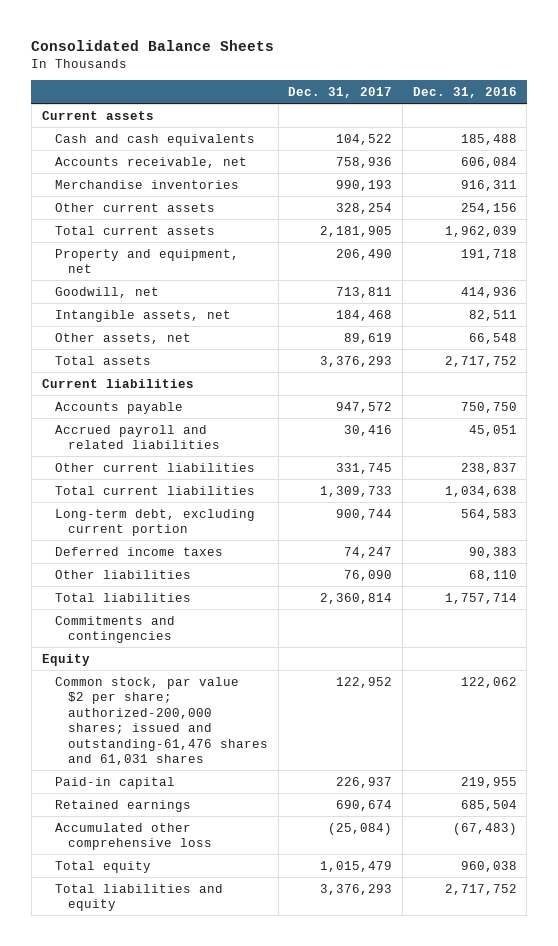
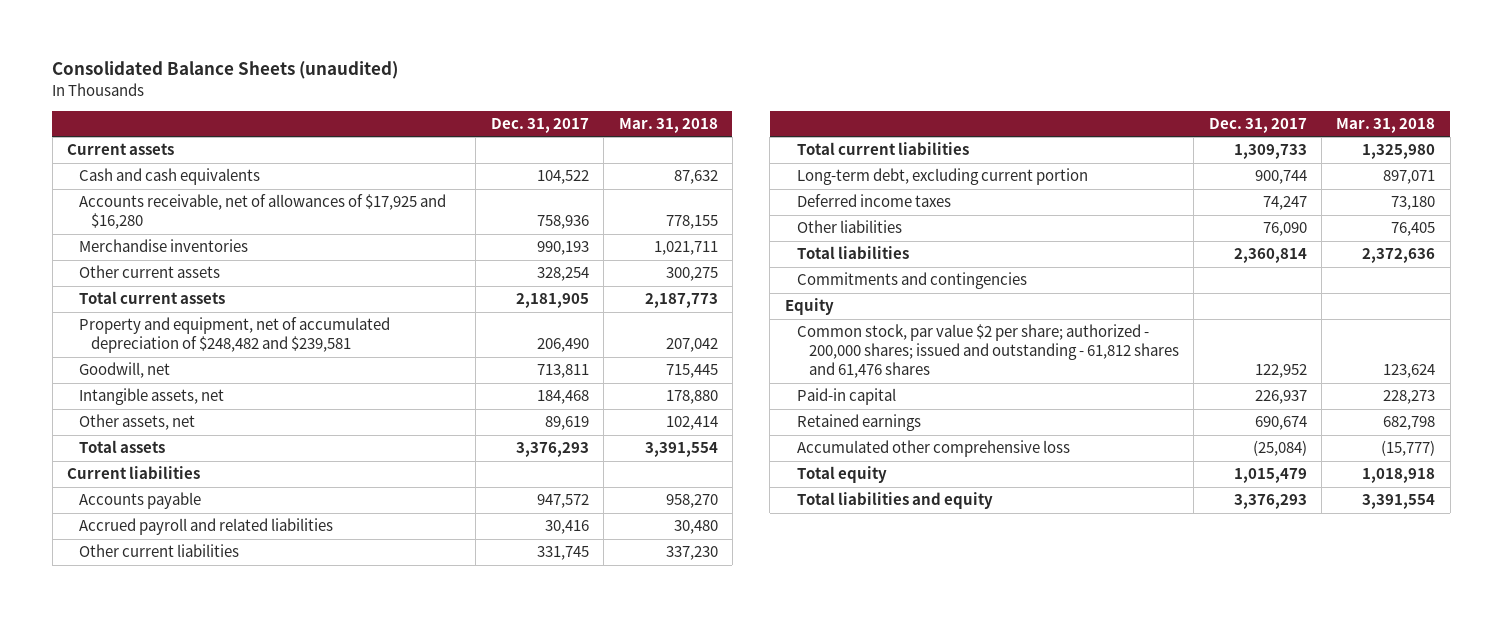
[31,39,275,51] Consolidated Balance Sheets -> [52,61,399,80] Consolidated Balance Sheets (unaudited)
[412,86,517,98] Dec. 31, 2016 -> none
none -> [618,117,718,133] Mar. 31, 2018
[54,156,247,168] Accounts receivable, net -> [79,194,447,230] Accounts receivable, net of allowances of $17,925 and $16,280
[54,248,239,274] Property and equipment, net -> [79,317,391,354] Property and equipment, net of accumulated depreciation of $248,482 and $239,581
[54,676,268,766] Common stock, par value $2 per share; authorized-200,000 shares; issued and outstanding-61,476 shares and 61,031 shares -> [796,324,1179,379] Common stock, par value $2 per share; authorized - 200,000 shares; issued and outstanding - 61,812 shares and 61,476 shares

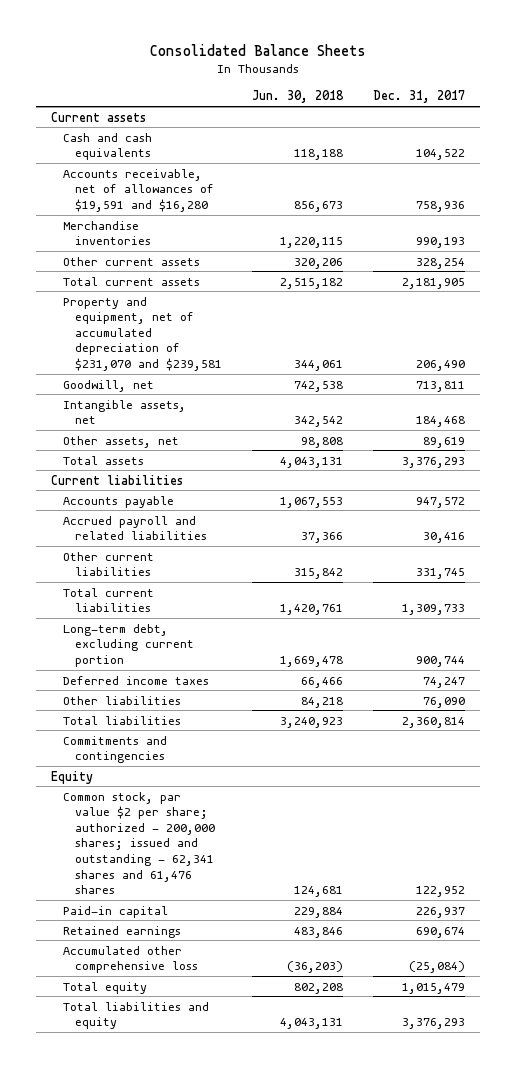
[52,61,399,80] Consolidated Balance Sheets (unaudited) -> [150,43,367,56] Consolidated Balance Sheets
[618,117,718,133] Mar. 31, 2018 -> none
none -> [252,90,345,104] Jun. 30, 2018
[79,194,447,230] Accounts receivable, net of allowances of $17,925 and $16,280 -> [63,168,215,212] Accounts receivable, net of allowances of $19,591 and $16,280
[79,317,391,354] Property and equipment, net of accumulated depreciation of $248,482 and $239,581 -> [63,296,223,372] Property and equipment, net of accumulated depreciation of $231,070 and $239,581
[796,324,1179,379] Common stock, par value $2 per share; authorized - 200,000 shares; issued and outstanding - 61,812 shares and 61,476 shares -> [63,791,216,895] Common stock, par value $2 per share; authorized - 200,000 shares; issued and outstanding - 62,341 shares and 61,476 shares

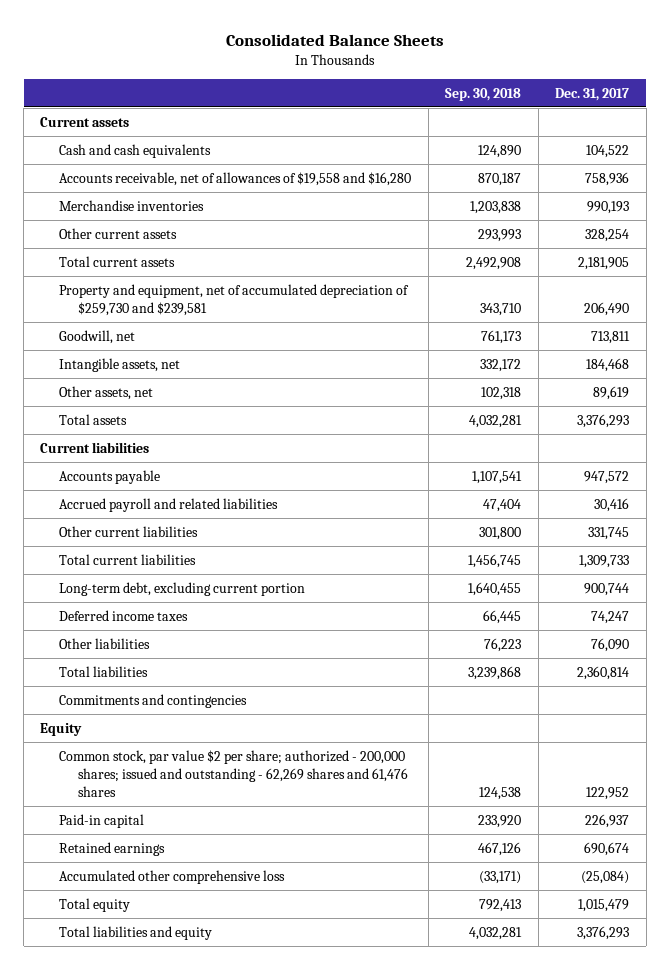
[252,90,345,104] Jun. 30, 2018 -> none
none -> [445,87,522,101] Sep. 30, 2018
[63,168,215,212] Accounts receivable, net of allowances of $19,591 and $16,280 -> [59,171,412,186] Accounts receivable, net of allowances of $19,558 and $16,280
[63,296,223,372] Property and equipment, net of accumulated depreciation of $231,070 and $239,581 -> [59,283,410,316] Property and equipment, net of accumulated depreciation of $259,730 and $239,581
[63,791,216,895] Common stock, par value $2 per share; authorized - 200,000 shares; issued and outstanding - 62,341 shares and 61,476 shares -> [59,749,409,798] Common stock, par value $2 per share; authorized - 200,000 shares; issued and outstanding - 62,269 shares and 61,476 shares

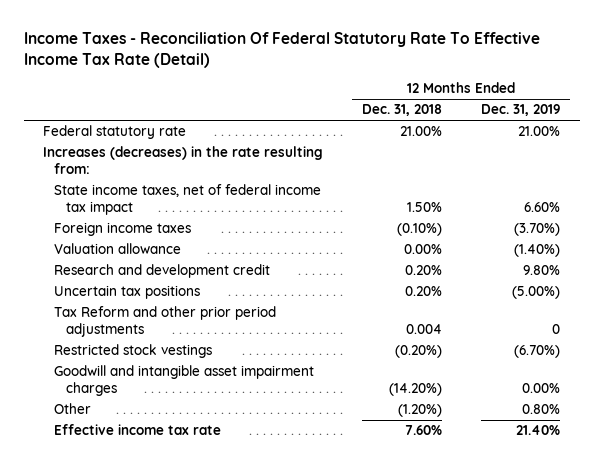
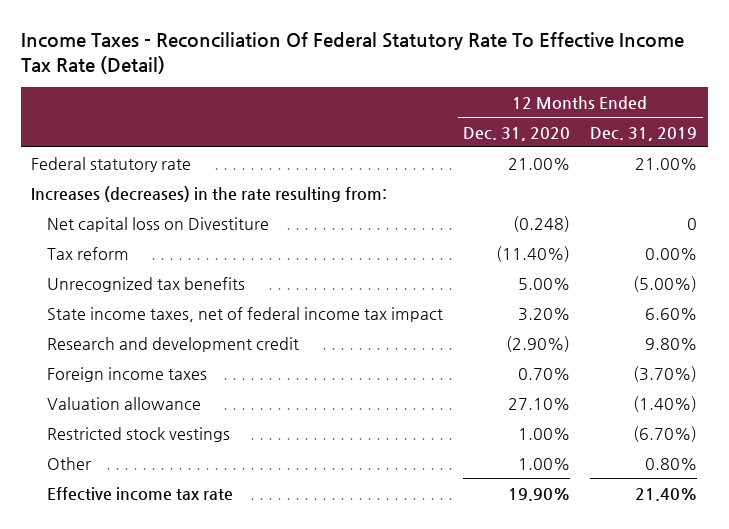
[362,104,443,117] Dec. 31, 2018 -> none
none -> [462,126,570,141] Dec. 31, 2020
none -> [46,216,269,232] Net capital loss on Divestiture
none -> [46,246,129,260] Tax reform
none -> [46,276,245,292] Unrecognized tax benefits
[54,264,271,279] Research and development credit -> [46,336,299,352] Research and development credit
[54,285,201,300] Uncertain tax positions -> none
[54,306,277,338] Tax Reform and other prior period adjustments -> none
[54,365,315,397] Goodwill and intangible asset impairment charges -> none

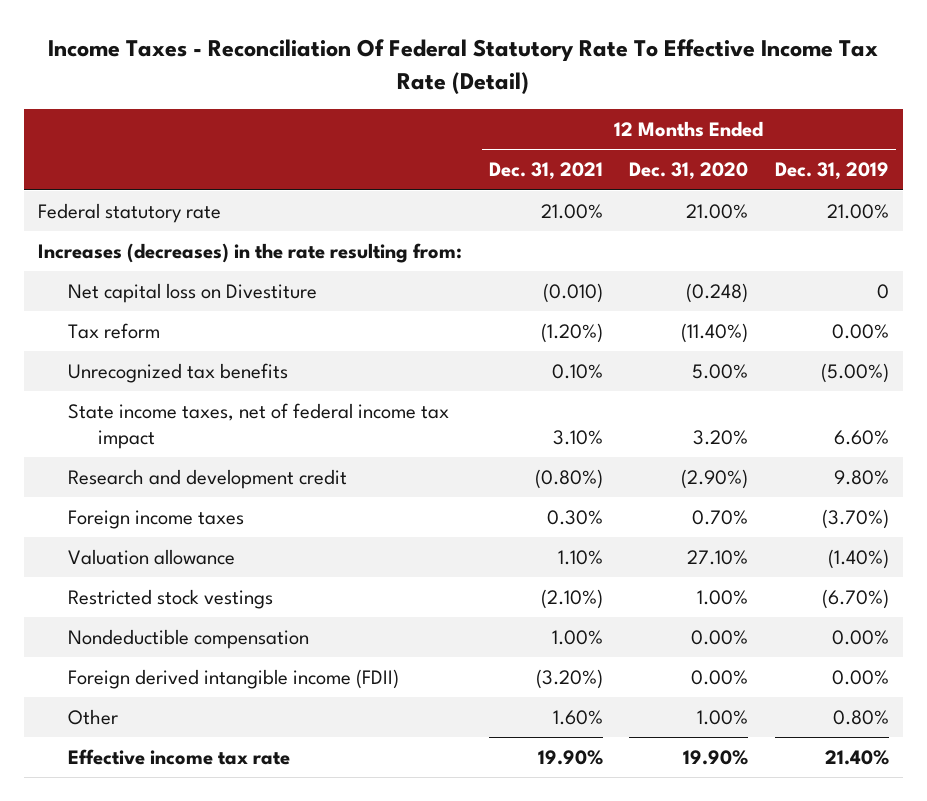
none -> [488,162,603,181] Dec. 31, 2021
none -> [67,628,309,649] Nondeductible compensation
none -> [67,668,399,689] Foreign derived intangible income (FDII)

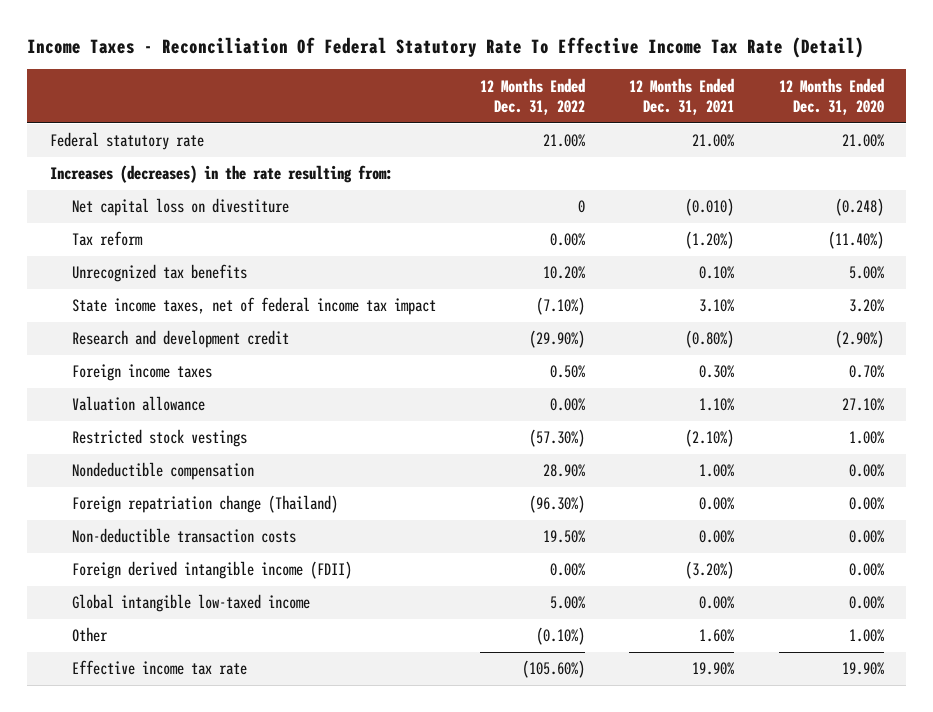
[775,162,890,181] Dec. 31, 2019 -> none
none -> [479,77,585,115] 12 Months Ended Dec. 31, 2022
[67,282,317,303] Net capital loss on Divestiture -> [71,198,289,217] Net capital loss on divestiture
none -> [71,495,338,514] Foreign repatriation change (Thailand)
none -> [71,528,296,544] Non-deductible transaction costs
none -> [71,594,310,613] Global intangible low-taxed income

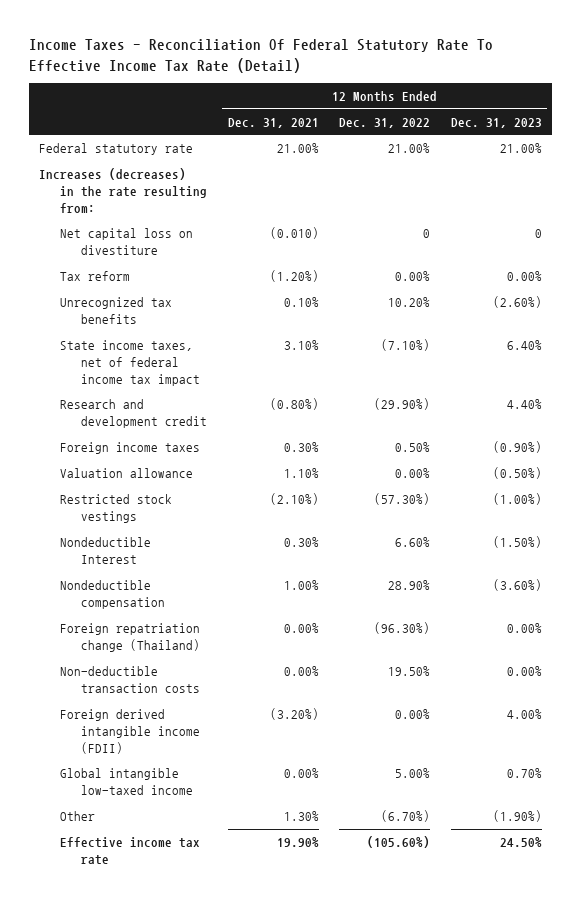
[778,77,884,115] 12 Months Ended Dec. 31, 2020 -> none
none -> [450,117,542,128] Dec. 31, 2023
none -> [60,537,152,564] Nondeductible Interest
[535,627,585,646] (0.10%) -> [381,810,431,823] (6.70%)
[699,629,735,643] 1.60% -> [283,811,319,822] 1.30%

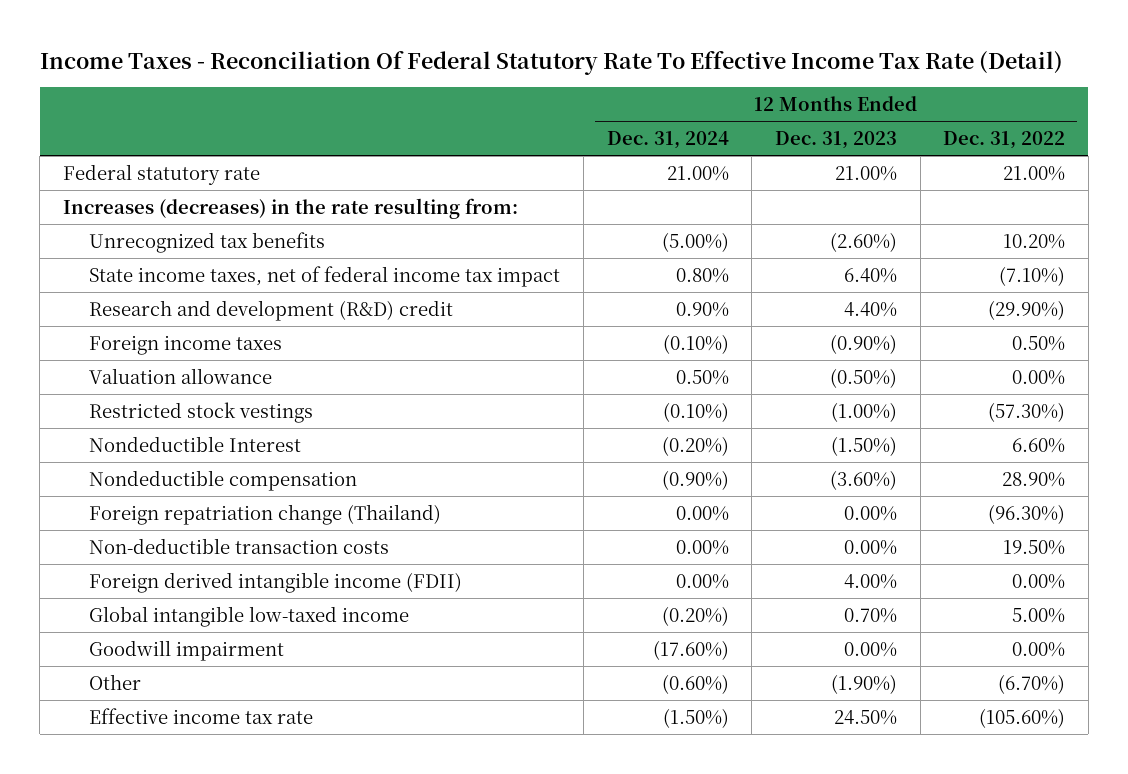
[227,117,319,128] Dec. 31, 2021 -> none
none -> [606,131,729,150] Dec. 31, 2024
[60,228,194,255] Net capital loss on divestiture -> none
[60,271,131,282] Tax reform -> none
[60,399,207,428] Research and development credit -> [89,299,454,321] Research and development (R&D) credit
none -> [89,639,285,661] Goodwill impairment

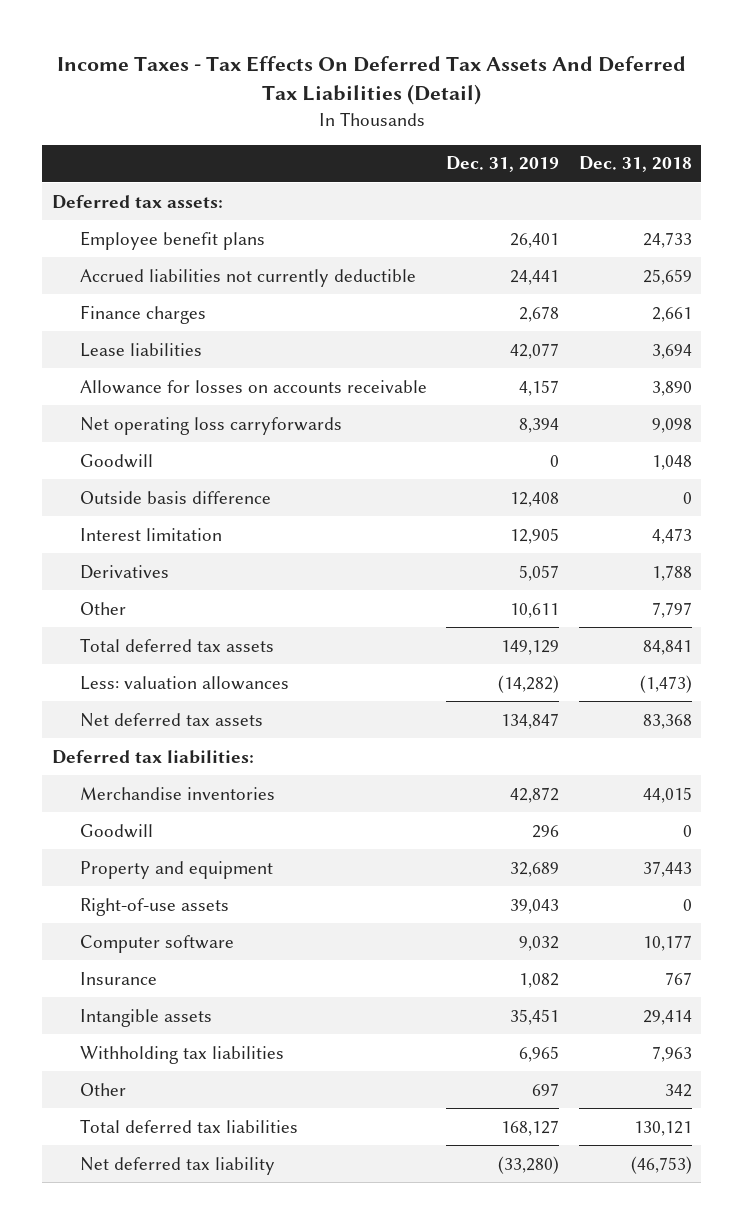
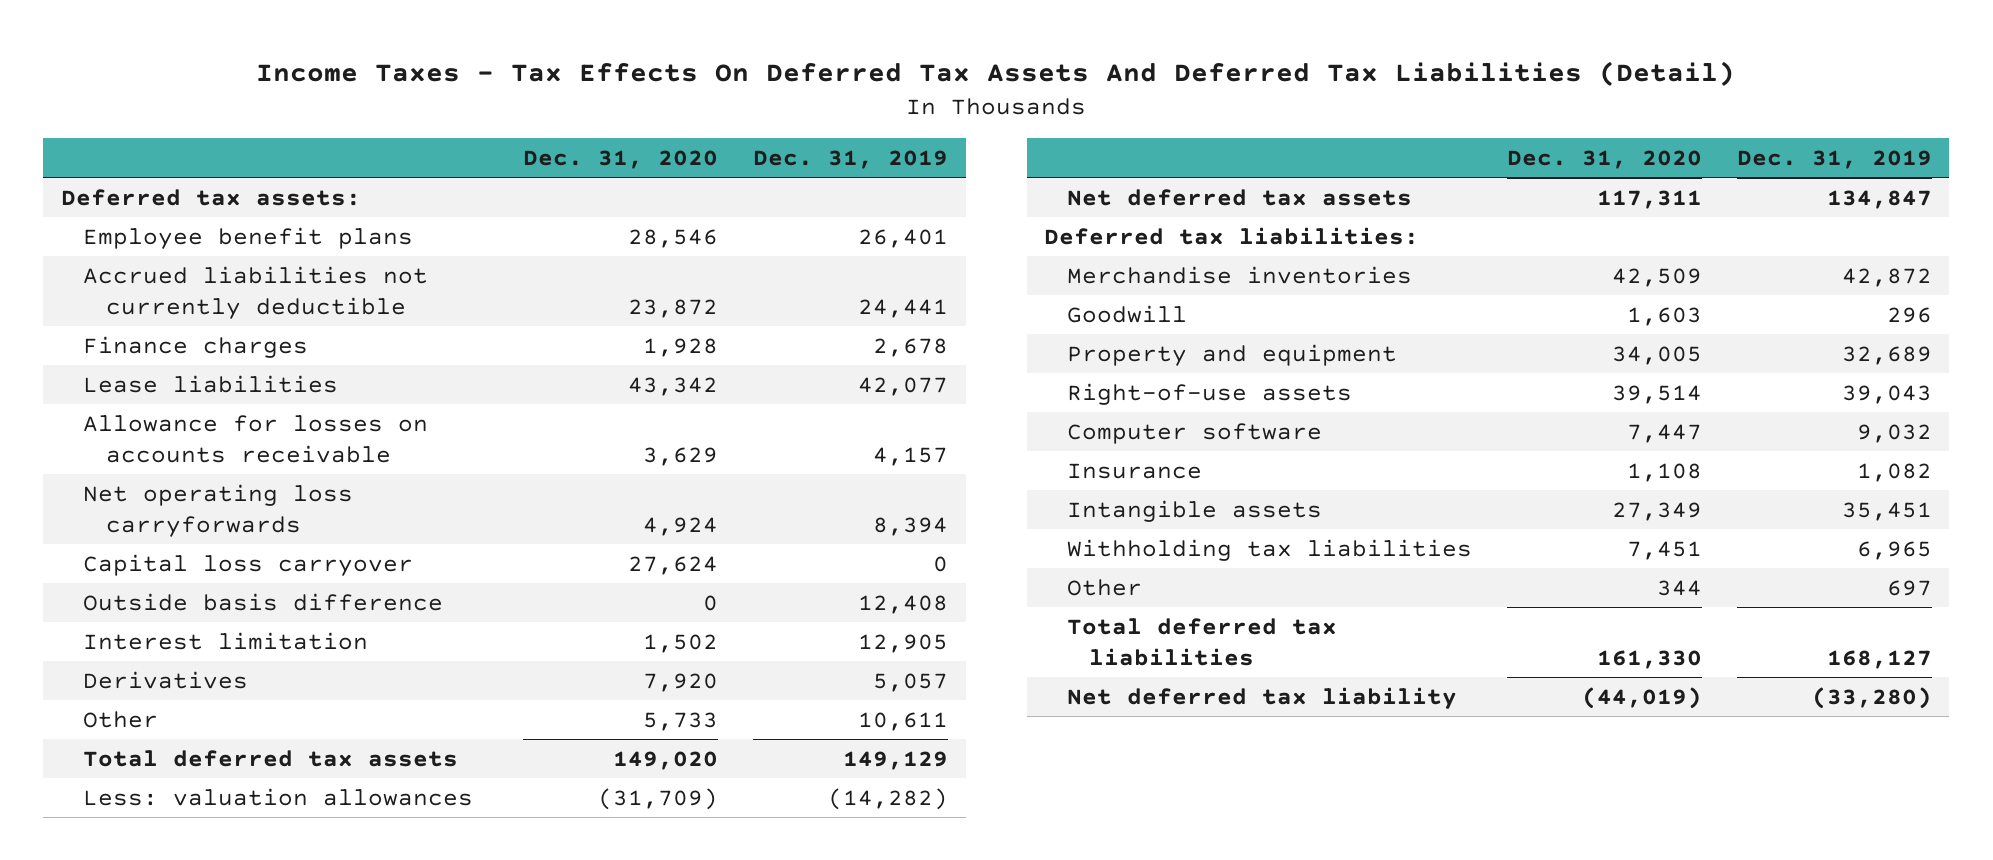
[578,156,692,173] Dec. 31, 2018 -> none
none -> [523,149,719,169] Dec. 31, 2020
[79,453,153,468] Goodwill -> none
none -> [83,553,414,576] Capital loss carryover

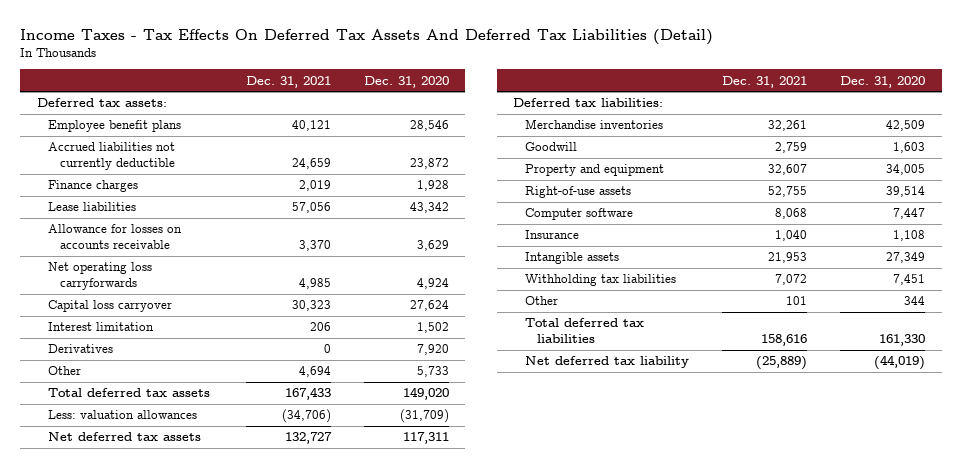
[753,149,949,169] Dec. 31, 2019 -> none
none -> [245,75,331,88] Dec. 31, 2021
[83,592,444,611] Outside basis difference -> none

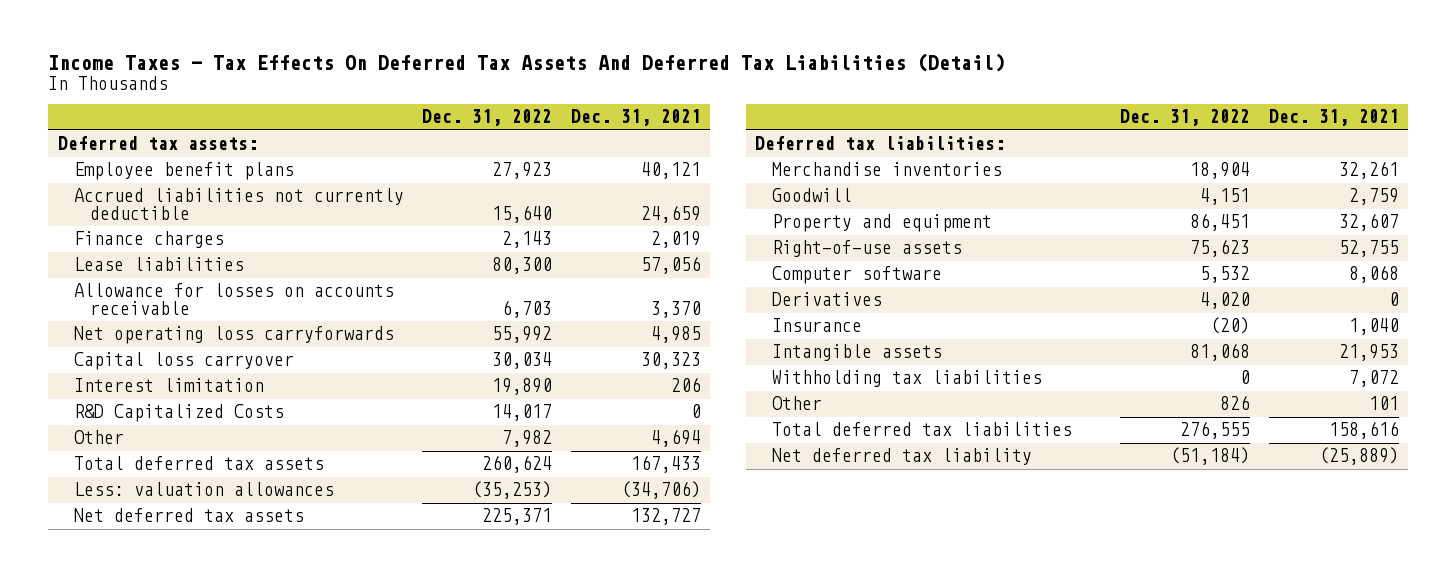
[363,75,449,88] Dec. 31, 2020 -> none
none -> [422,109,553,127] Dec. 31, 2022
none -> [73,404,284,423] R&D Capitalized Costs
[48,344,114,354] Derivatives -> [771,292,882,307] Derivatives

